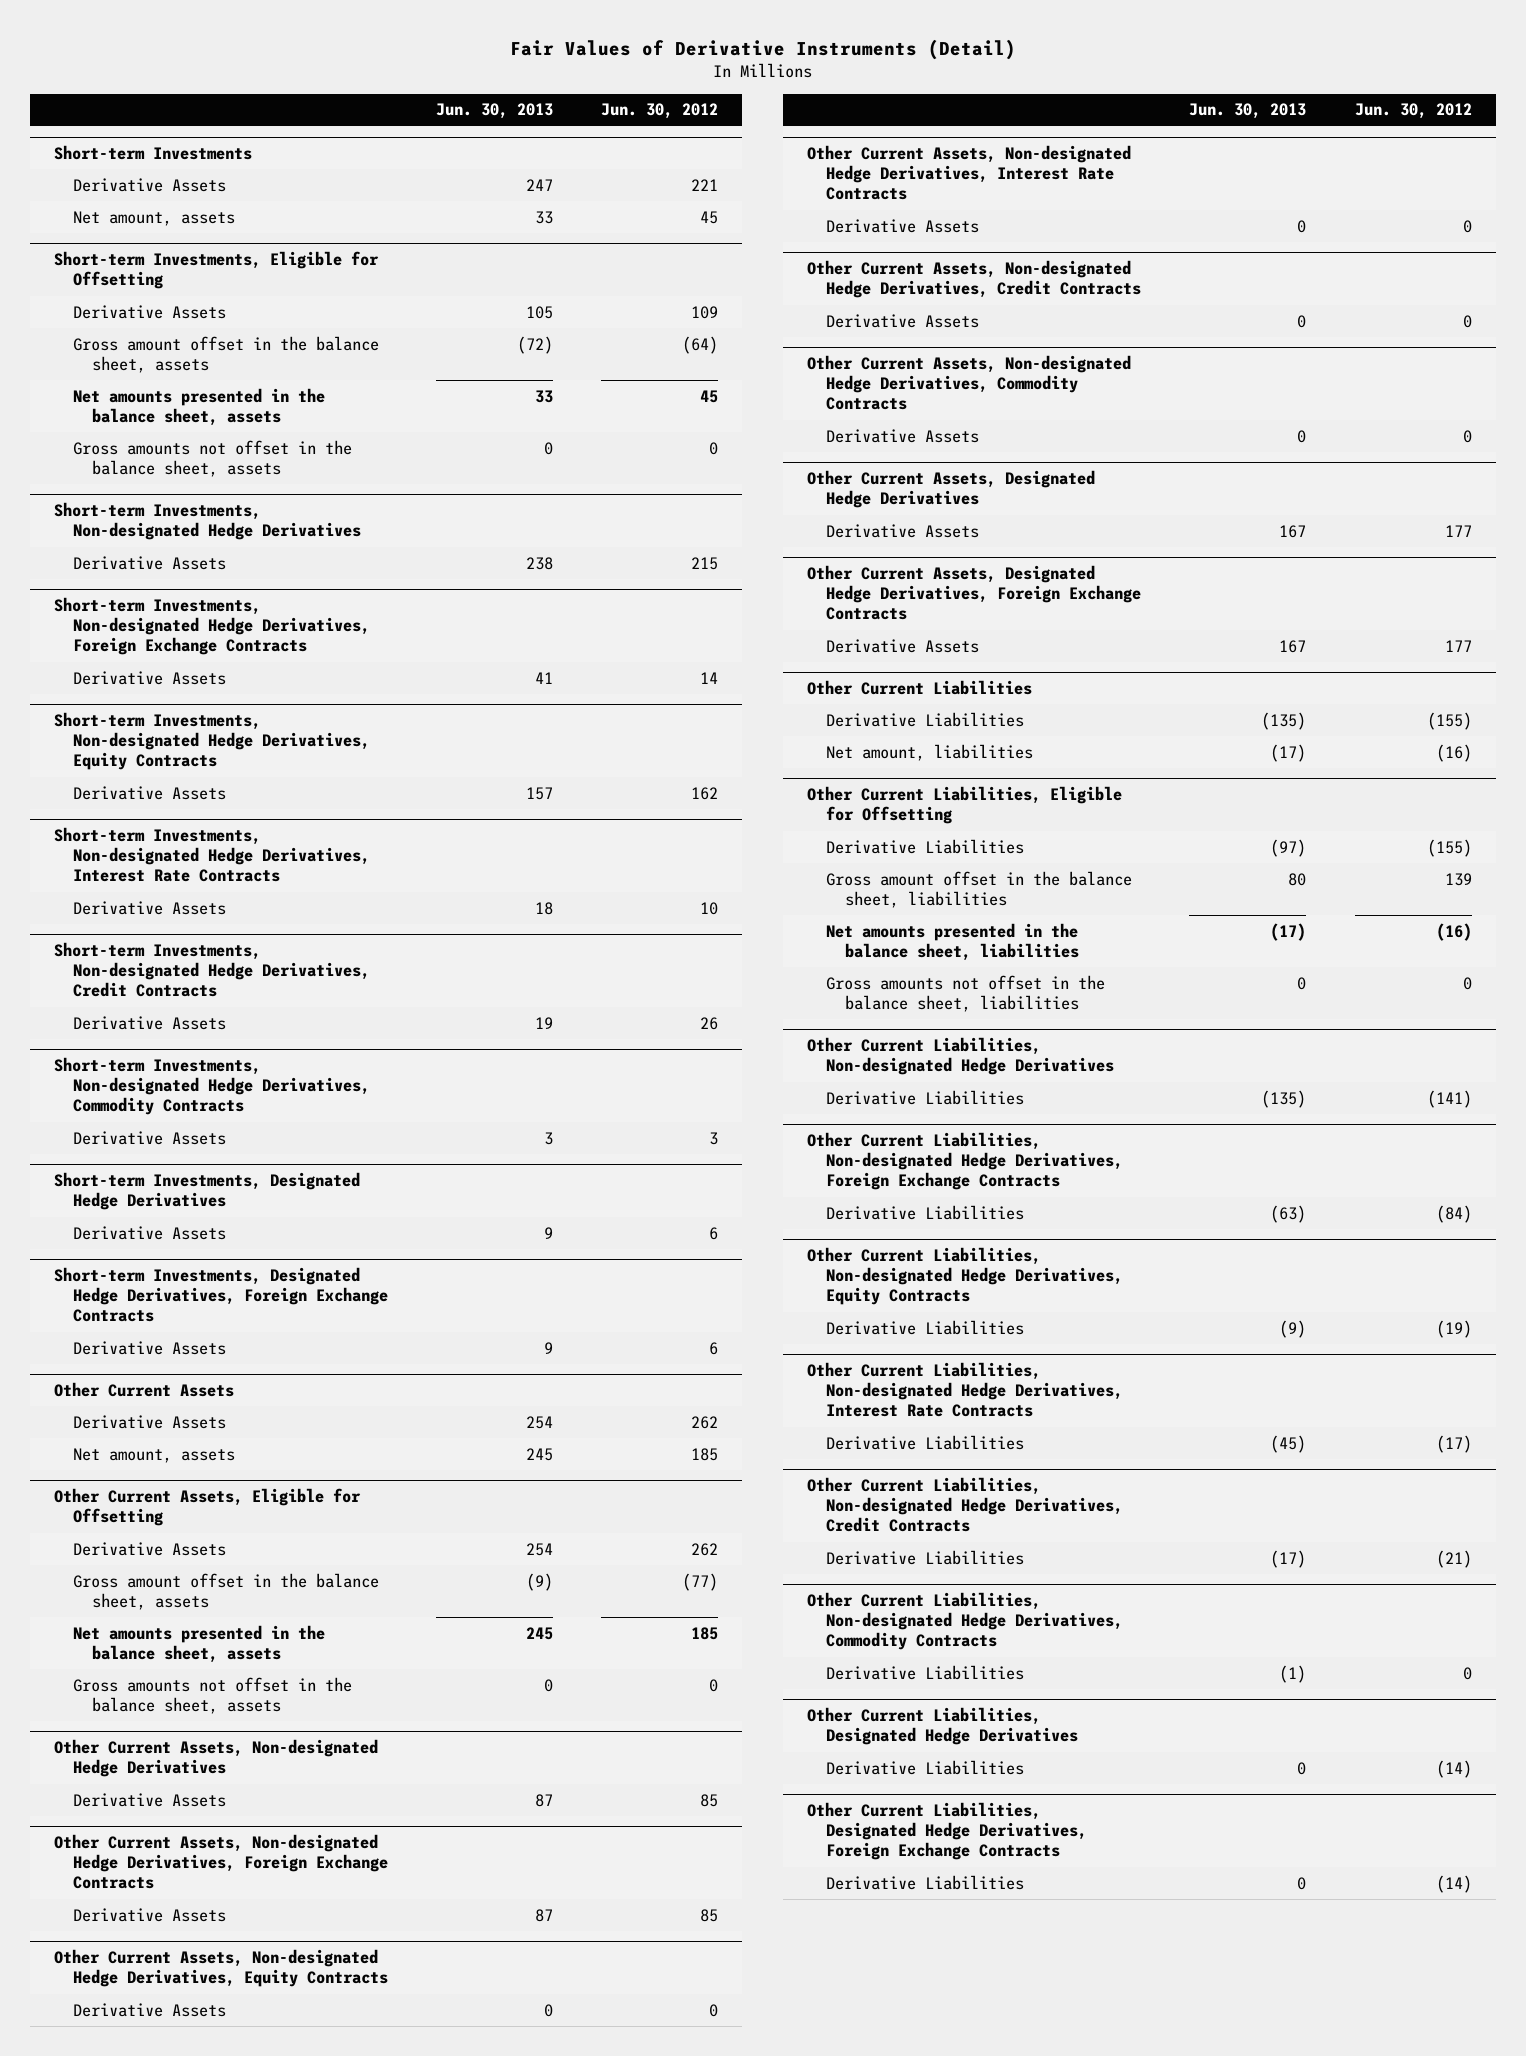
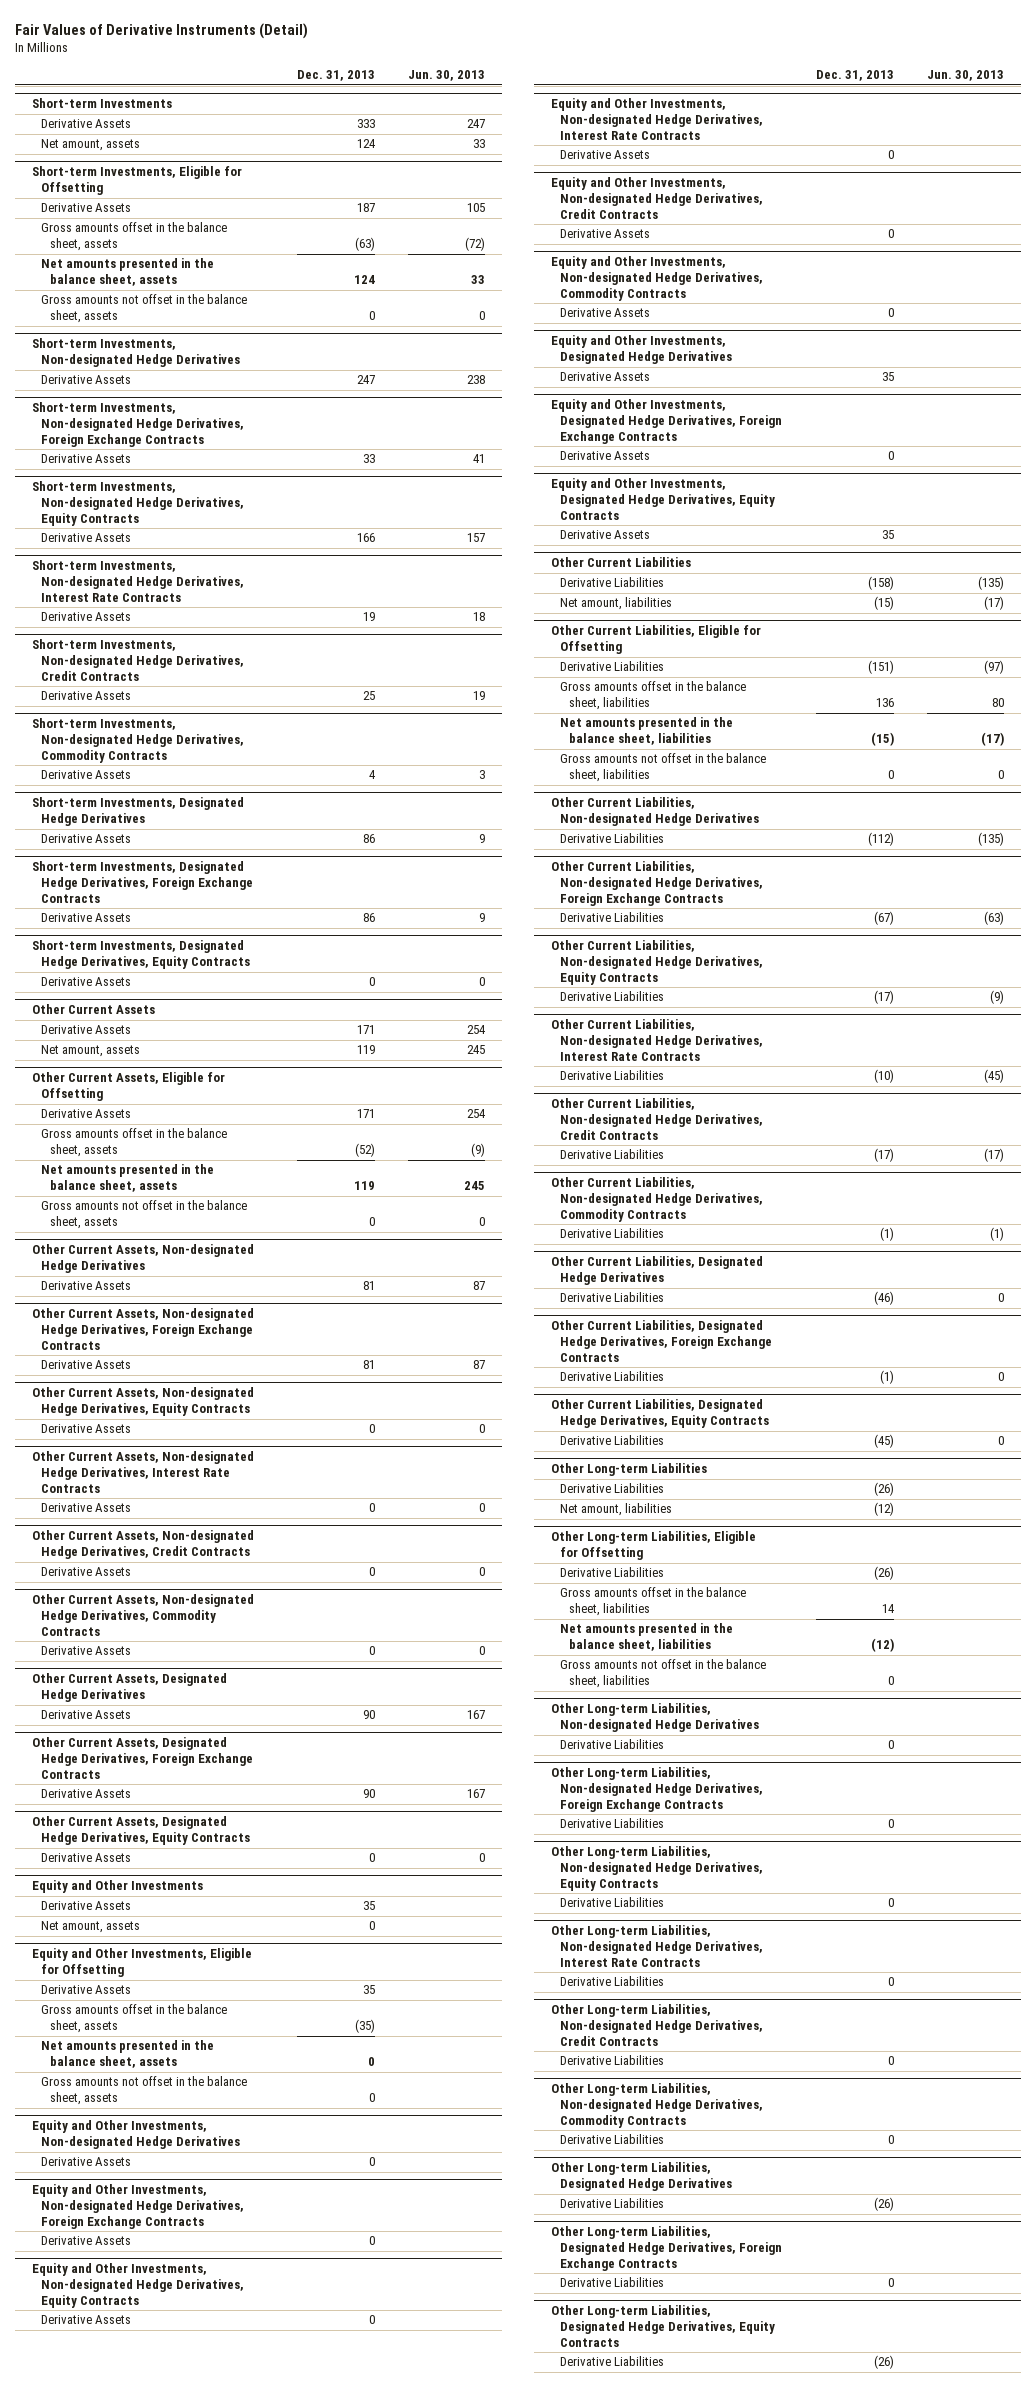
[601,103,719,120] Jun. 30, 2012 -> none
none -> [296,70,375,82] Dec. 31, 2013
[73,335,380,374] Gross amount offset in the balance sheet, assets -> [41,222,228,252] Gross amounts offset in the balance sheet, assets
none -> [32,940,251,970] Short-term Investments, Designated Hedge Derivatives, Equity Contracts
none -> [41,977,132,987] Derivative Assets
[73,1572,380,1611] Gross amount offset in the balance sheet, assets -> [41,1128,228,1158] Gross amounts offset in the balance sheet, assets
none -> [32,1816,251,1846] Other Current Assets, Designated Hedge Derivatives, Equity Contracts
none -> [41,1853,132,1863] Derivative Assets
none -> [32,1880,204,1894] Equity and Other Investments
none -> [41,1901,132,1911] Derivative Assets
none -> [41,1921,141,1934] Net amount, assets
none -> [32,1948,253,1978] Equity and Other Investments, Eligible for Offsetting
none -> [41,1985,132,1995] Derivative Assets
none -> [41,2004,228,2034] Gross amounts offset in the balance sheet, assets
none -> [41,2040,215,2069] Net amounts presented in the balance sheet, assets
none -> [41,2076,248,2106] Gross amounts not offset in the balance sheet, assets
none -> [32,2120,241,2150] Equity and Other Investments, Non-designated Hedge Derivatives
none -> [41,2157,132,2167] Derivative Assets
none -> [32,2184,245,2229] Equity and Other Investments, Non-designated Hedge Derivatives, Foreign Exchange Contracts
none -> [41,2236,132,2246] Derivative Assets
none -> [32,2263,245,2308] Equity and Other Investments, Non-designated Hedge Derivatives, Equity Contracts
none -> [41,2315,132,2325] Derivative Assets
none -> [550,98,763,140] Equity and Other Investments, Non-designated Hedge Derivatives, Interest Rate Contracts
none -> [559,150,650,160] Derivative Assets
none -> [550,177,763,219] Equity and Other Investments, Non-designated Hedge Derivatives, Credit Contracts
none -> [559,229,650,239] Derivative Assets
none -> [550,256,763,301] Equity and Other Investments, Non-designated Hedge Derivatives, Commodity Contracts
none -> [559,308,650,318] Derivative Assets
none -> [550,335,732,365] Equity and Other Investments, Designated Hedge Derivatives
none -> [559,372,650,382] Derivative Assets
none -> [550,399,782,444] Equity and Other Investments, Designated Hedge Derivatives, Foreign Exchange Contracts
none -> [559,451,650,461] Derivative Assets
none -> [550,478,775,520] Equity and Other Investments, Designated Hedge Derivatives, Equity Contracts
none -> [559,530,650,540] Derivative Assets
[826,870,1133,909] Gross amount offset in the balance sheet, liabilities -> [559,681,746,711] Gross amounts offset in the balance sheet, liabilities
none -> [550,1399,769,1429] Other Current Liabilities, Designated Hedge Derivatives, Equity Contracts
none -> [559,1435,664,1446] Derivative Liabilities
none -> [550,1463,707,1477] Other Long-term Liabilities
none -> [559,1483,664,1494] Derivative Liabilities
none -> [559,1503,672,1517] Net amount, liabilities
none -> [550,1531,756,1561] Other Long-term Liabilities, Eligible for Offsetting
none -> [559,1567,664,1578] Derivative Liabilities
none -> [559,1587,746,1617] Gross amounts offset in the balance sheet, liabilities
none -> [559,1623,733,1652] Net amounts presented in the balance sheet, liabilities
none -> [559,1659,766,1689] Gross amounts not offset in the balance sheet, liabilities
none -> [550,1703,759,1733] Other Long-term Liabilities, Non-designated Hedge Derivatives
none -> [559,1739,664,1750] Derivative Liabilities
none -> [550,1767,763,1812] Other Long-term Liabilities, Non-designated Hedge Derivatives, Foreign Exchange Contracts
none -> [559,1818,664,1829] Derivative Liabilities
none -> [550,1846,763,1891] Other Long-term Liabilities, Non-designated Hedge Derivatives, Equity Contracts
none -> [559,1897,664,1908] Derivative Liabilities
none -> [550,1925,763,1967] Other Long-term Liabilities, Non-designated Hedge Derivatives, Interest Rate Contracts
none -> [559,1976,664,1987] Derivative Liabilities
none -> [550,2004,763,2046] Other Long-term Liabilities, Non-designated Hedge Derivatives, Credit Contracts
none -> [559,2055,664,2066] Derivative Liabilities
none -> [550,2083,763,2128] Other Long-term Liabilities, Non-designated Hedge Derivatives, Commodity Contracts
none -> [559,2134,664,2145] Derivative Liabilities
none -> [550,2162,732,2192] Other Long-term Liabilities, Designated Hedge Derivatives
none -> [559,2198,664,2209] Derivative Liabilities
none -> [550,2226,782,2271] Other Long-term Liabilities, Designated Hedge Derivatives, Foreign Exchange Contracts
none -> [559,2277,664,2288] Derivative Liabilities
none -> [550,2305,775,2347] Other Long-term Liabilities, Designated Hedge Derivatives, Equity Contracts
none -> [559,2356,664,2367] Derivative Liabilities

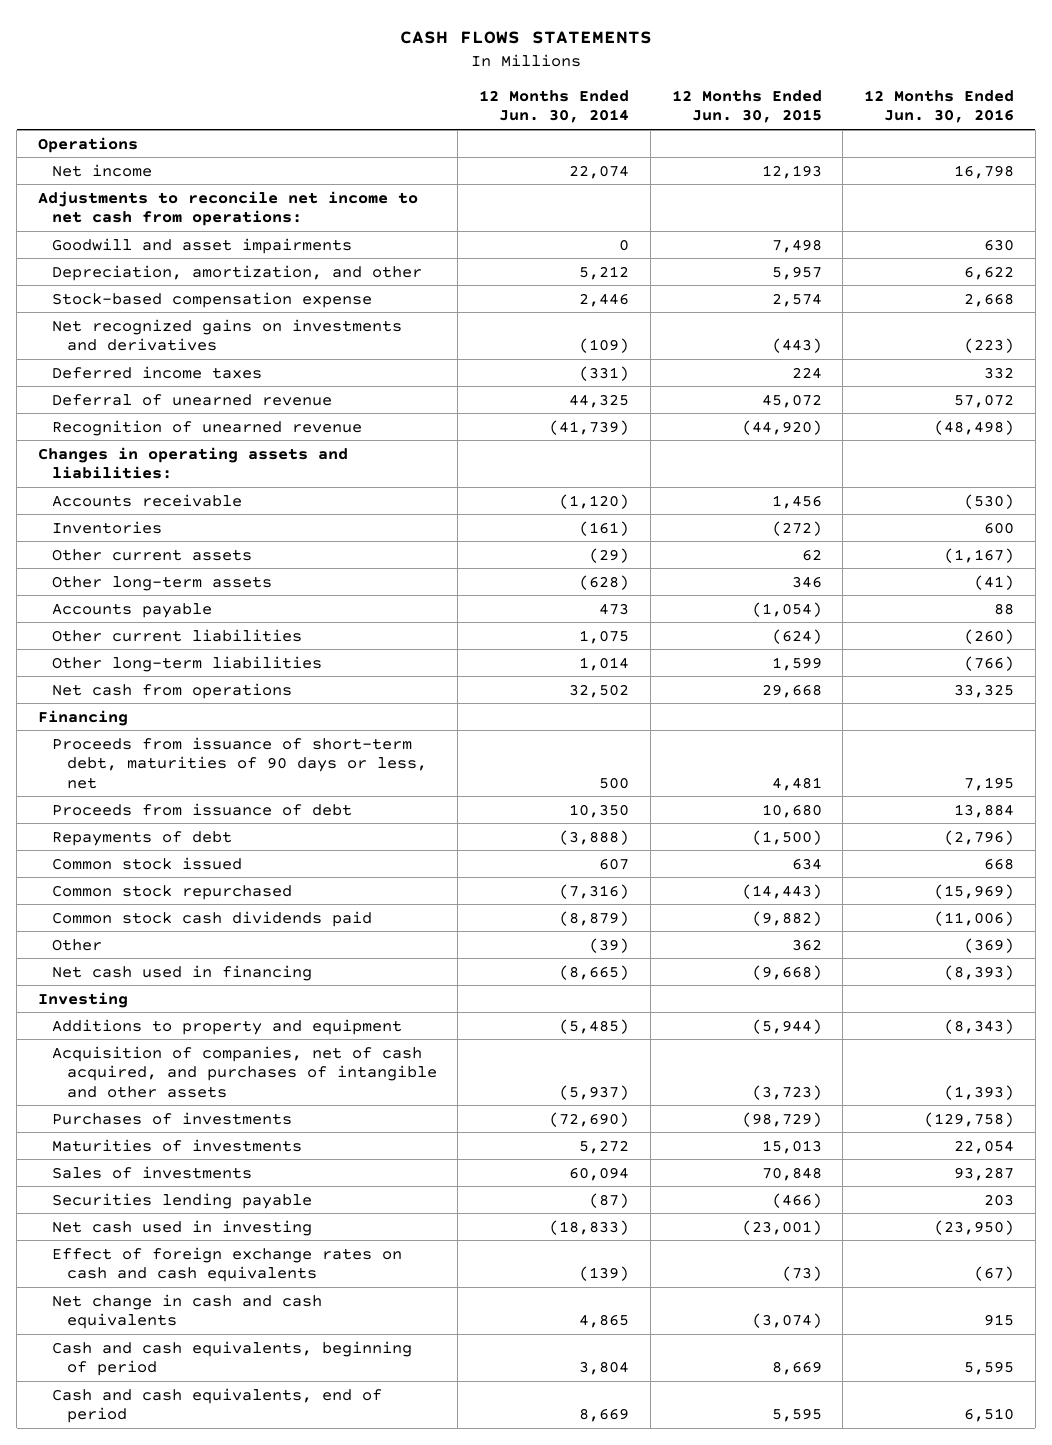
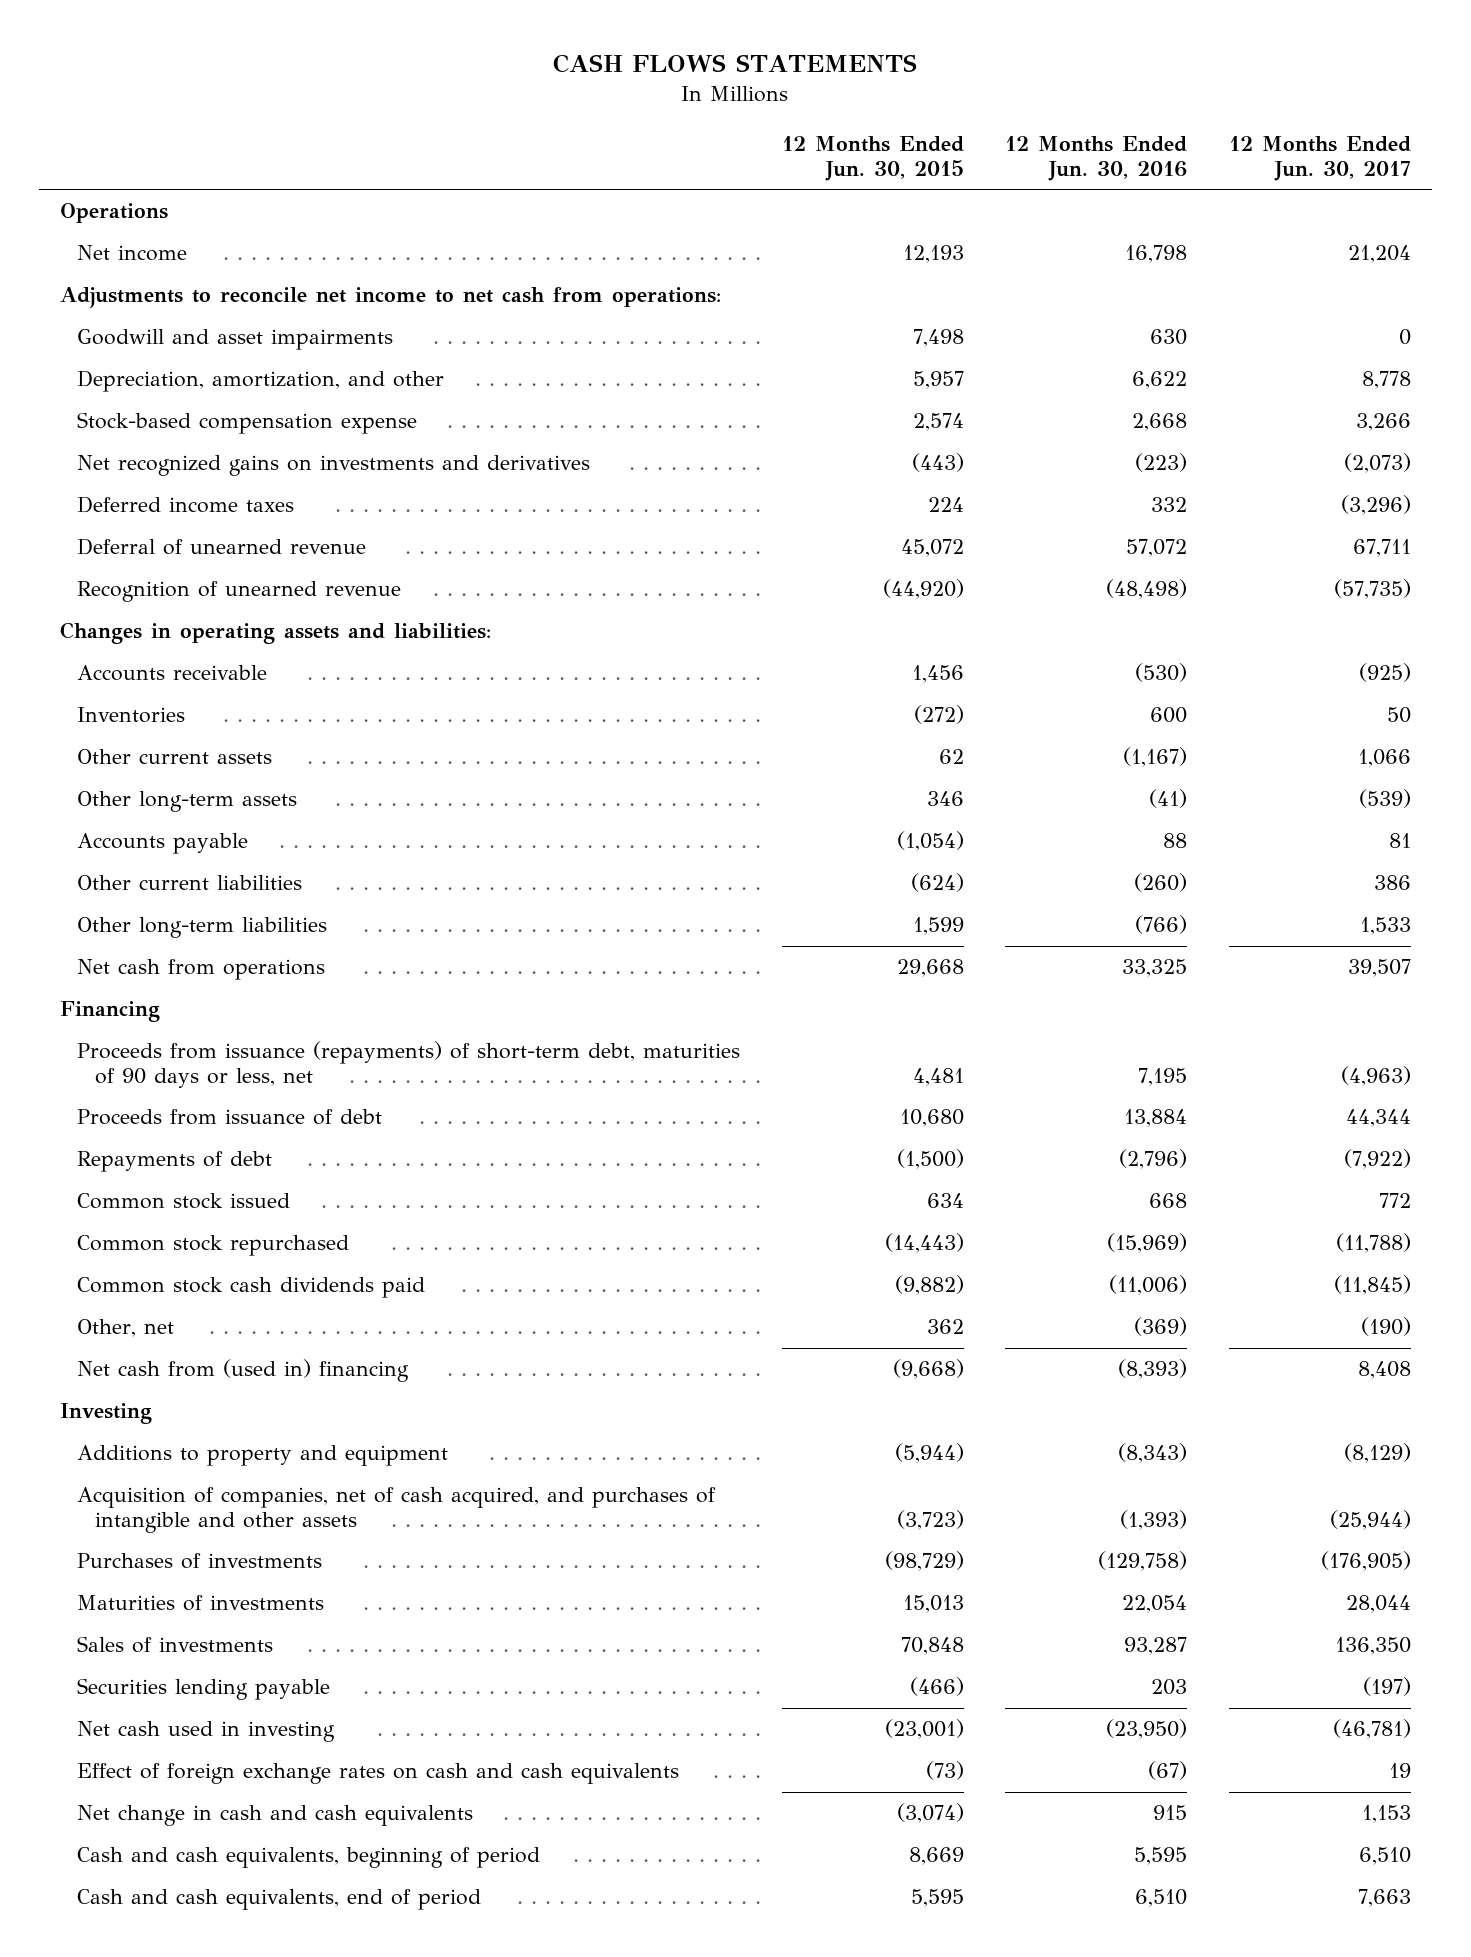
[479,89,630,124] 12 Months Ended Jun. 30, 2014 -> none
none -> [1229,136,1412,182] 12 Months Ended Jun. 30, 2017
[52,736,427,789] Proceeds from issuance of short-term debt, maturities of 90 days or less, net -> [77,1041,741,1089] Proceeds from issuance (repayments) of short-term debt, maturities of 90 days or less, net
[52,938,103,951] Other -> [77,1319,175,1338] Other, net
[52,964,313,981] Net cash used in financing -> [77,1359,410,1383] Net cash from (used in) financing

